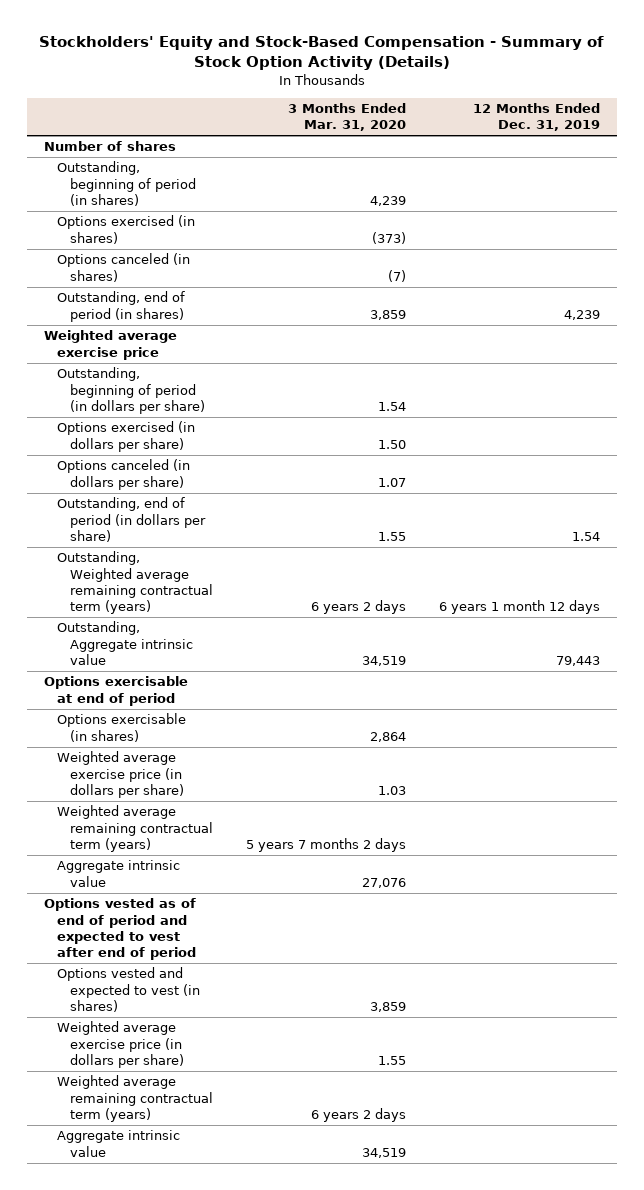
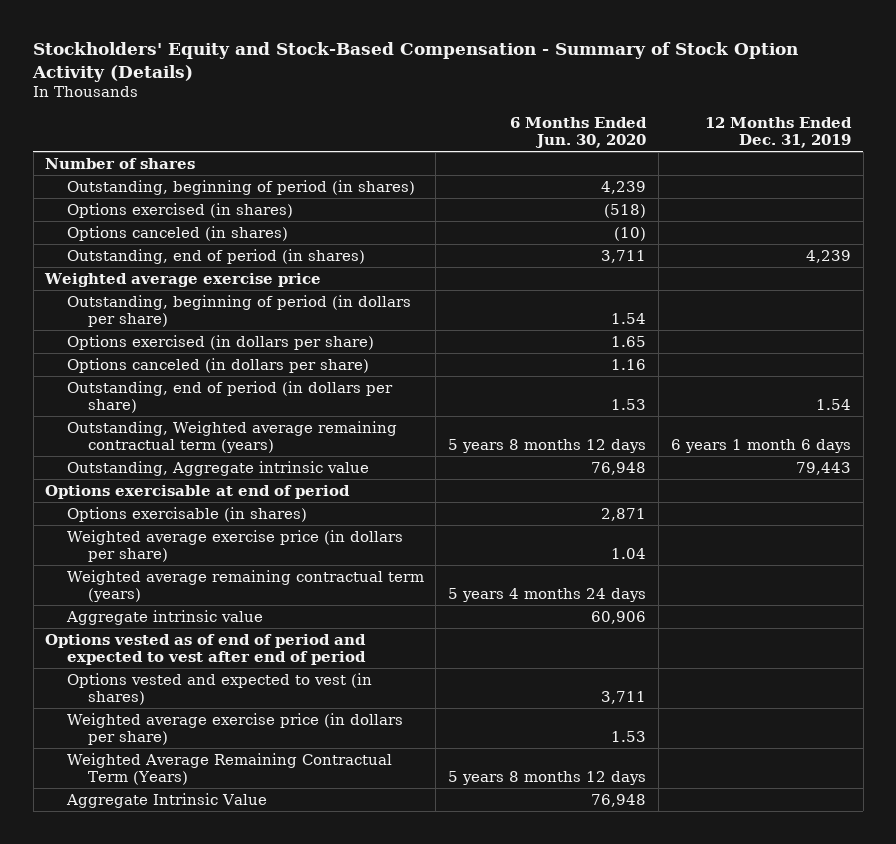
[288,103,407,132] 3 Months Ended Mar. 31, 2020 -> none
none -> [510,117,648,149] 6 Months Ended Jun. 30, 2020
[439,600,601,615] 6 years 1 month 12 days -> [670,438,851,453] 6 years 1 month 6 days
[56,1075,214,1122] Weighted average remaining contractual term (years) -> [66,752,392,785] Weighted Average Remaining Contractual Term (Years)
[56,1130,180,1157] Aggregate intrinsic value -> [65,792,267,808] Aggregate Intrinsic Value

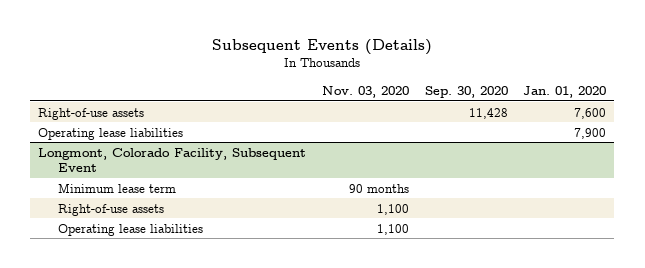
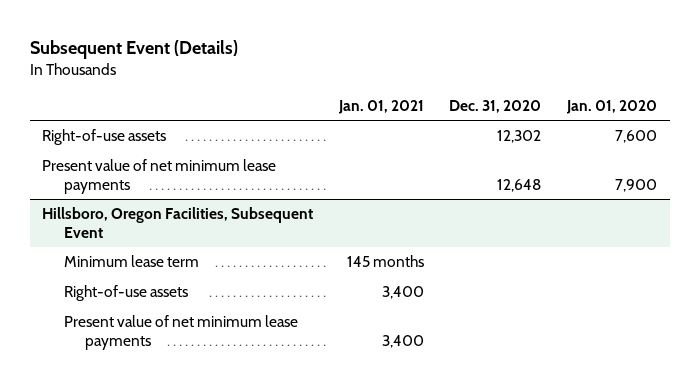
[212,39,433,56] Subsequent Events (Details) -> [29,39,238,59] Subsequent Event (Details)
[321,85,409,98] Nov. 03, 2020 -> none
[424,85,508,98] Sep. 30, 2020 -> none
none -> [337,100,424,115] Jan. 01, 2021
none -> [449,100,542,114] Dec. 31, 2020
[38,147,307,172] Longmont, Colorado Facility, Subsequent Event -> none
[58,182,177,193] Minimum lease term -> none
[58,203,165,216] Right-of-use assets -> none
[58,223,204,236] Operating lease liabilities -> none
[38,127,184,140] Operating lease liabilities -> [42,159,277,194] Present value of net minimum lease payments
none -> [42,207,314,238] Hillsboro, Oregon Facilities, Subsequent Event
none -> [63,255,199,268] Minimum lease term
none -> [63,285,188,302] Right-of-use assets
none -> [63,315,298,350] Present value of net minimum lease payments

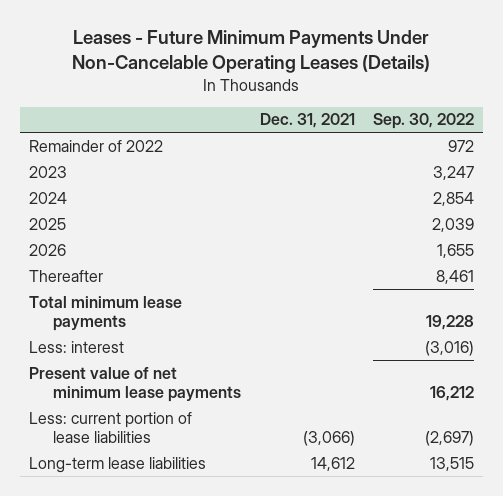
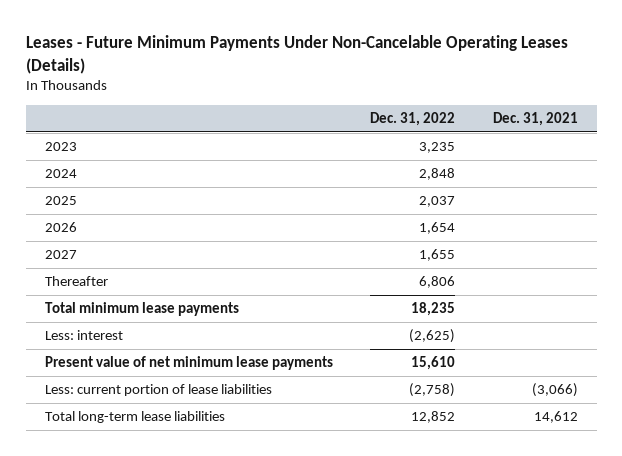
[372,113,474,130] Sep. 30, 2022 -> none
none -> [370,112,456,127] Dec. 31, 2022
[28,139,163,152] Remainder of 2022 -> none
none -> [44,250,77,260] 2027
[28,456,206,473] Long-term lease liabilities -> [44,411,225,424] Total long-term lease liabilities

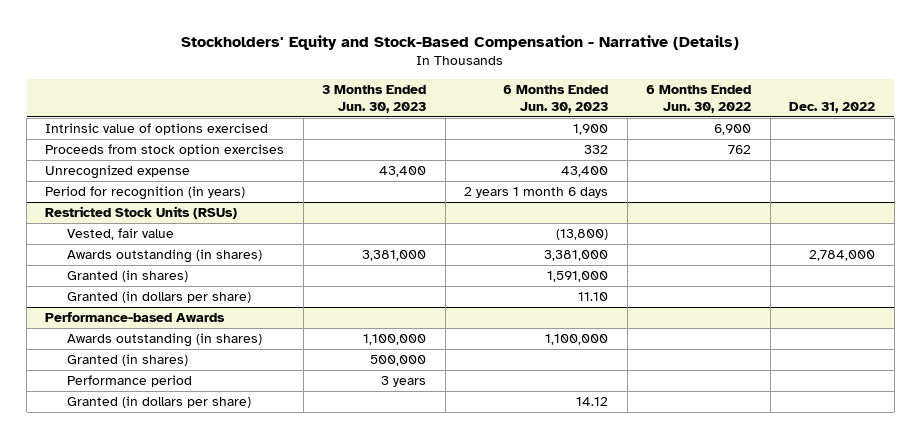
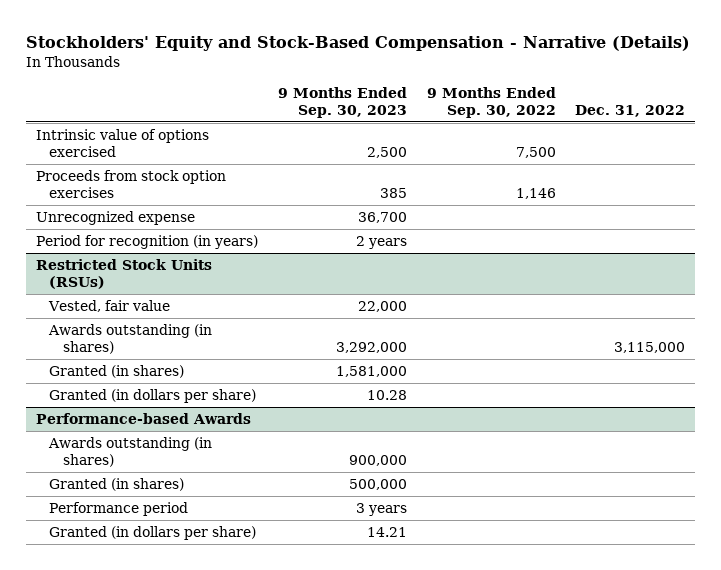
[322,84,427,114] 3 Months Ended Jun. 30, 2023 -> none
[503,84,609,114] 6 Months Ended Jun. 30, 2023 -> none
[646,84,752,114] 6 Months Ended Jun. 30, 2022 -> none
none -> [277,86,407,118] 9 Months Ended Sep. 30, 2023
none -> [426,86,556,118] 9 Months Ended Sep. 30, 2022
[809,249,876,261] 2,784,000 -> [614,342,686,354] 3,115,000

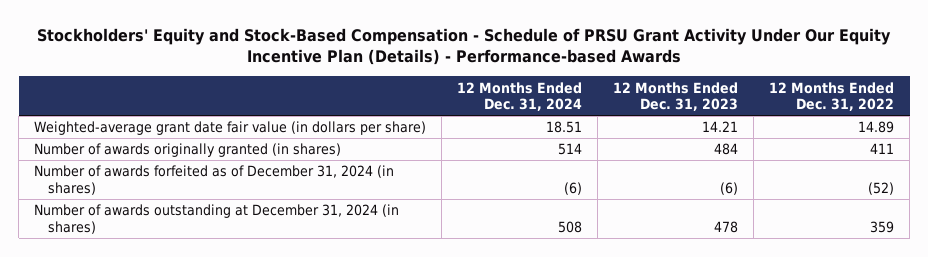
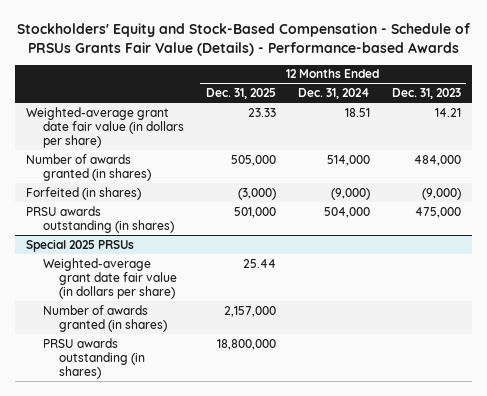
[37,27,892,66] Stockholders' Equity and Stock-Based Compensation - Schedule of PRSU Grant Activity Under Our Equity Incentive Plan (Details) - Performance-based Awards -> [16,22,471,56] Stockholders' Equity and Stock-Based Compensation - Schedule of PRSUs Grants Fair Value (Details) - Performance-based Awards
[769,81,895,112] 12 Months Ended Dec. 31, 2022 -> none
none -> [205,88,276,100] Dec. 31, 2025
[34,143,342,158] Number of awards originally granted (in shares) -> [26,153,151,181] Number of awards granted (in shares)
[558,143,583,156] 514 -> [326,154,370,166] 514,000
[714,143,739,156] 484 -> [413,154,461,166] 484,000
[34,165,395,195] Number of awards forfeited as of December 31, 2024 (in shares) -> [26,186,142,200] Forfeited (in shares)
[564,181,583,195] (6) -> [330,187,370,200] (9,000)
[720,181,739,195] (6) -> [421,187,461,200] (9,000)
[34,204,400,234] Number of awards outstanding at December 31, 2024 (in shares) -> [26,205,174,233] PRSU awards outstanding (in shares)
[558,220,583,233] 508 -> [323,206,370,218] 504,000
[714,220,739,233] 478 -> [414,206,461,218] 475,000
none -> [26,238,135,252] Special 2025 PRSUs
none -> [42,257,177,299] Weighted-average grant date fair value (in dollars per share)
none -> [42,304,167,332] Number of awards granted (in shares)
none -> [42,337,145,379] PRSU awards outstanding (in shares)

